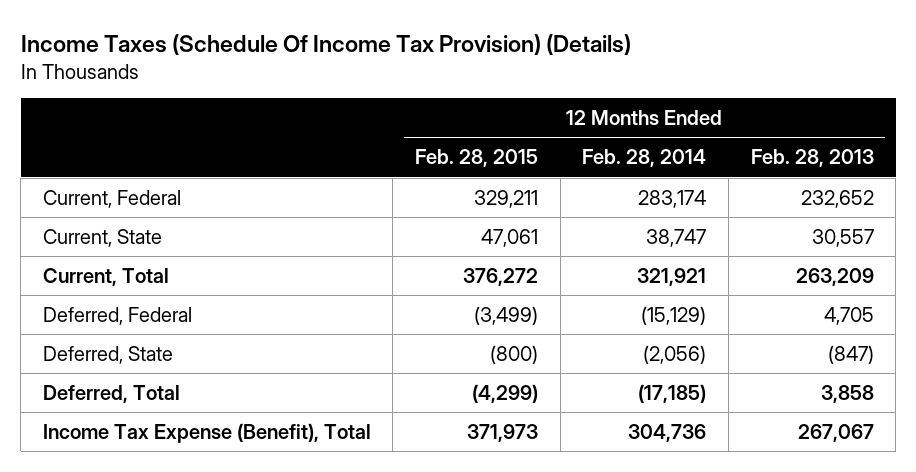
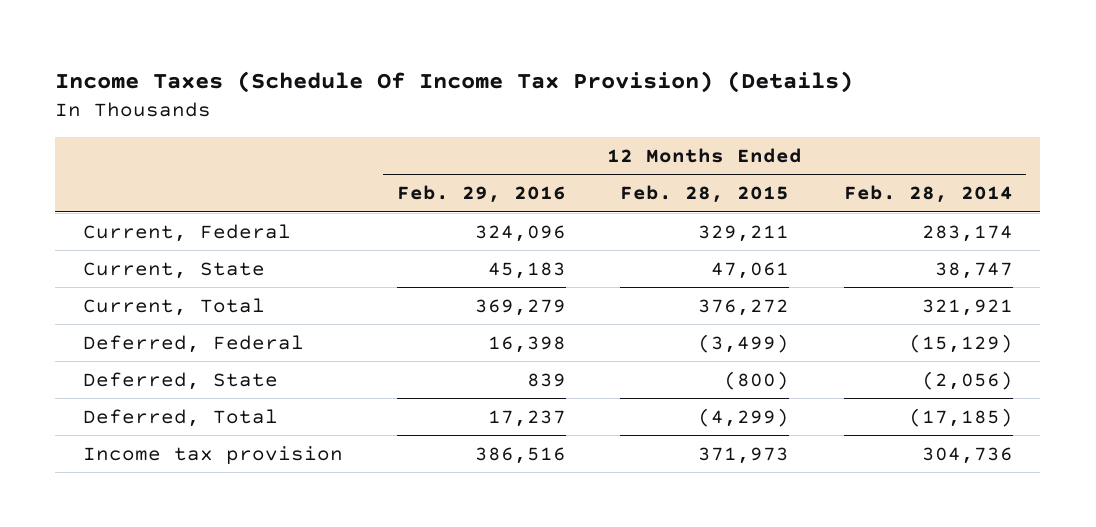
[750,149,874,168] Feb. 28, 2013 -> none
none -> [397,185,567,204] Feb. 29, 2016
[42,422,371,443] Income Tax Expense (Benefit), Total -> [82,445,343,465] Income tax provision

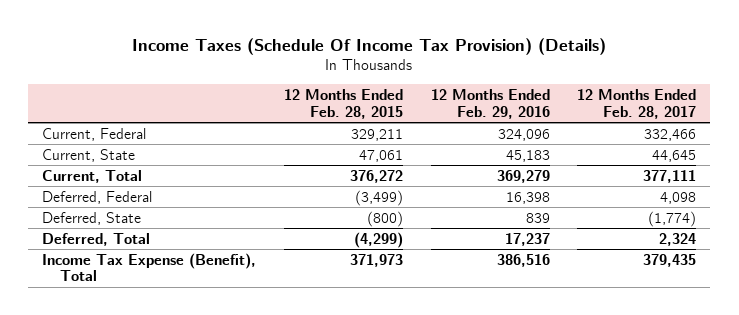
[843,185,1013,204] Feb. 28, 2014 -> none
none -> [577,88,697,119] 12 Months Ended Feb. 28, 2017
[82,445,343,465] Income tax provision -> [42,252,257,282] Income Tax Expense (Benefit), Total

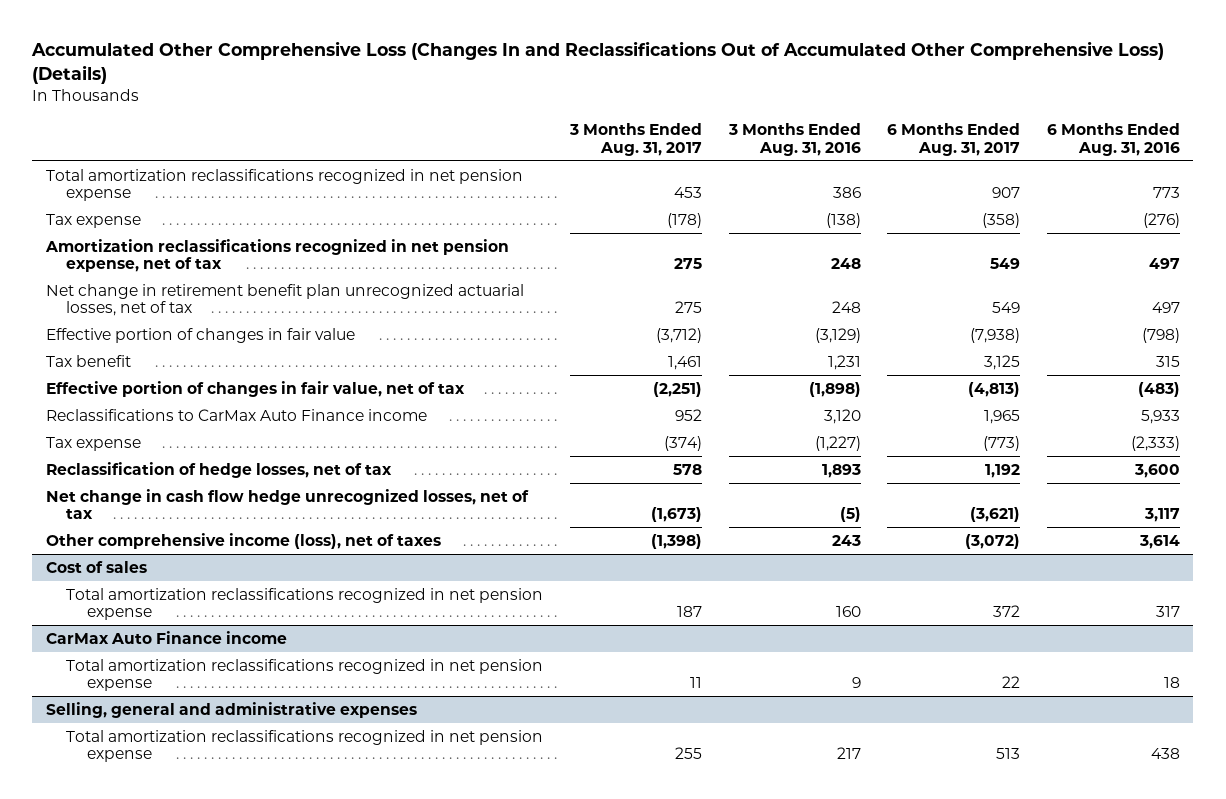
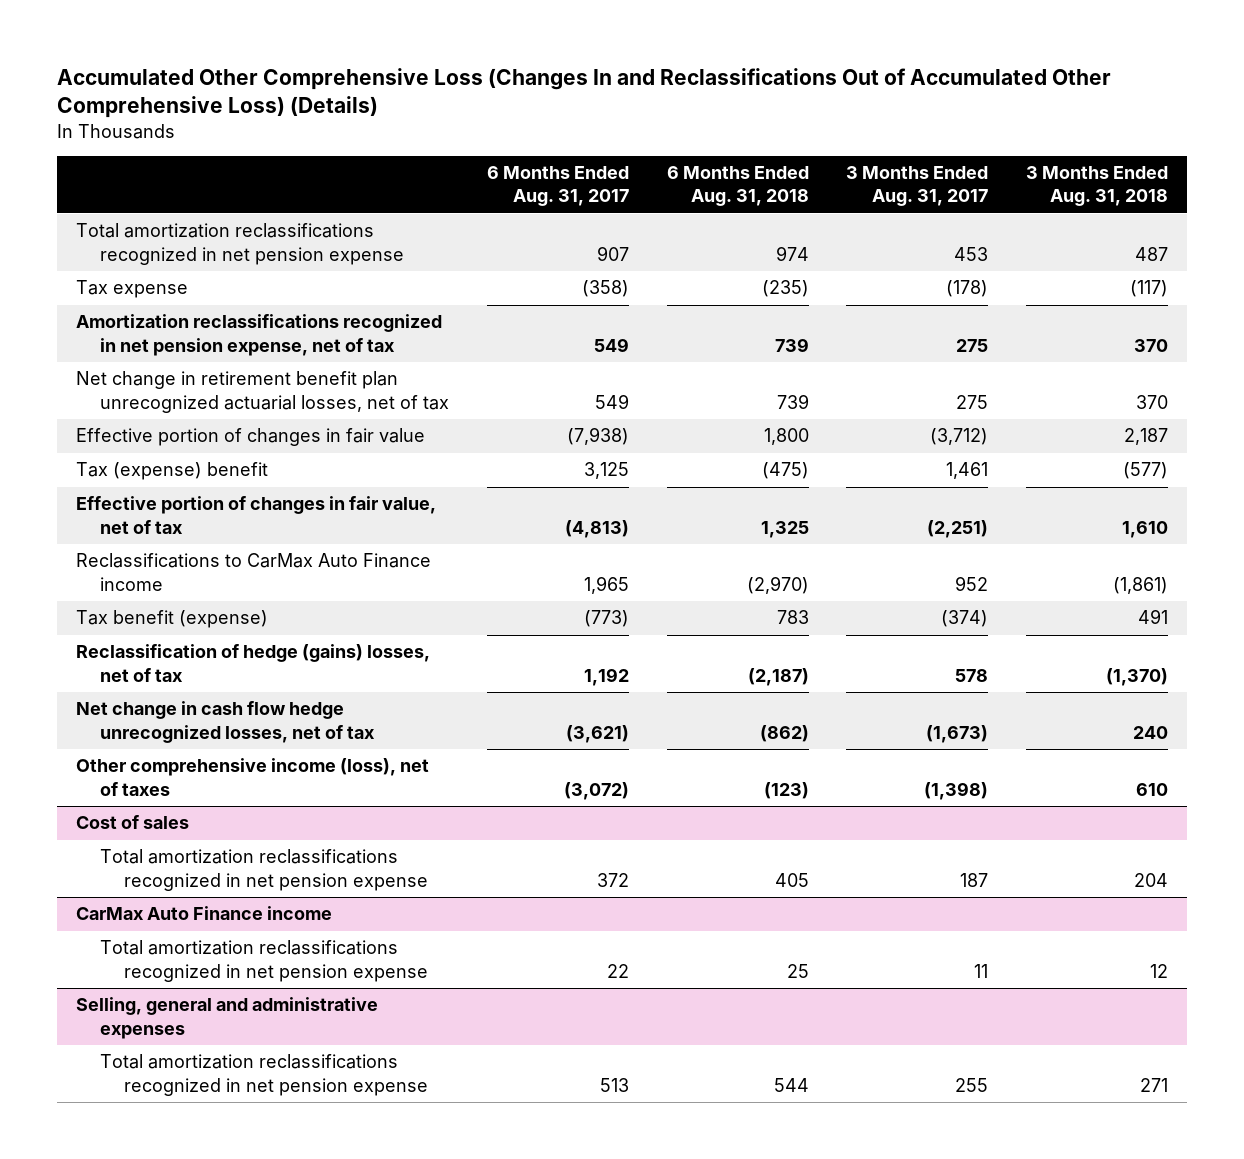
[727,123,861,156] 3 Months Ended Aug. 31, 2016 -> none
[1046,123,1180,156] 6 Months Ended Aug. 31, 2016 -> none
none -> [666,166,809,207] 6 Months Ended Aug. 31, 2018
none -> [1026,166,1169,207] 3 Months Ended Aug. 31, 2018
[45,354,131,367] Tax benefit -> [75,462,268,481] Tax (expense) benefit
[45,436,141,451] Tax expense -> [75,610,268,629] Tax benefit (expense)
[45,461,392,478] Reclassification of hedge losses, net of tax -> [75,644,430,682] Reclassification of hedge (gains) losses, net of tax

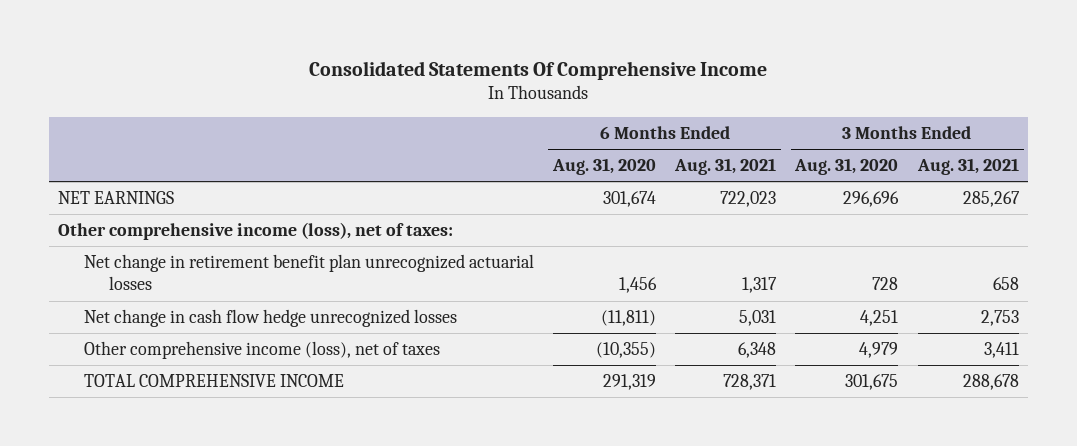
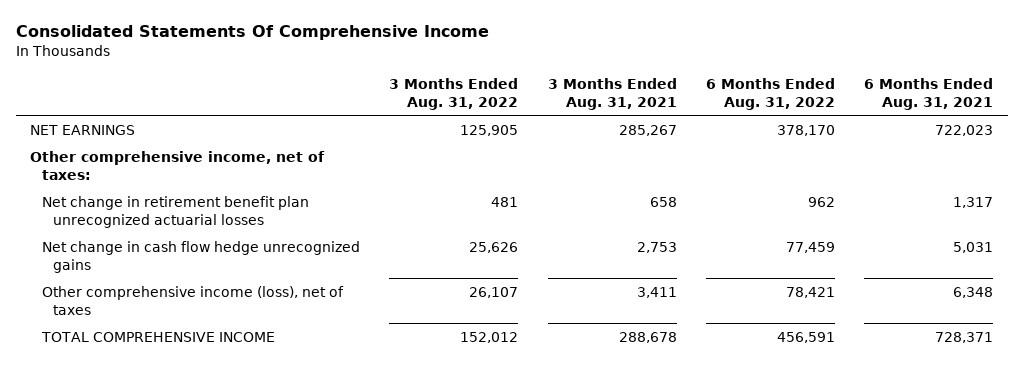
[552,158,657,176] Aug. 31, 2020 -> none
[794,158,899,176] Aug. 31, 2020 -> none
none -> [389,77,519,110] 3 Months Ended Aug. 31, 2022
none -> [705,77,835,110] 6 Months Ended Aug. 31, 2022
[58,222,454,241] Other comprehensive income (loss), net of taxes: -> [30,150,326,180] Other comprehensive income, net of taxes:
[83,309,457,328] Net change in cash flow hedge unrecognized losses -> [41,240,360,273] Net change in cash flow hedge unrecognized gains

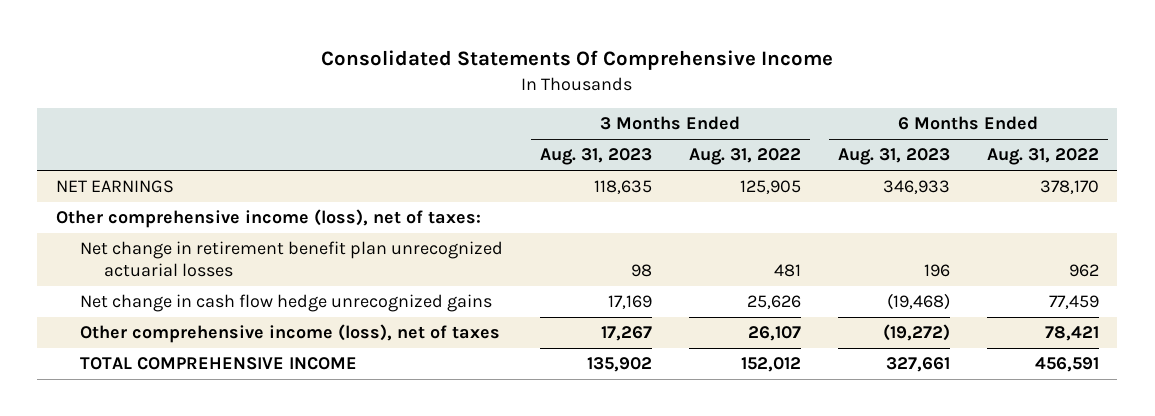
[547,77,677,110] 3 Months Ended Aug. 31, 2021 -> none
[864,77,994,110] 6 Months Ended Aug. 31, 2021 -> none
none -> [539,148,652,166] Aug. 31, 2023
none -> [837,148,950,166] Aug. 31, 2023
[30,150,326,180] Other comprehensive income, net of taxes: -> [55,209,481,229] Other comprehensive income (loss), net of taxes:

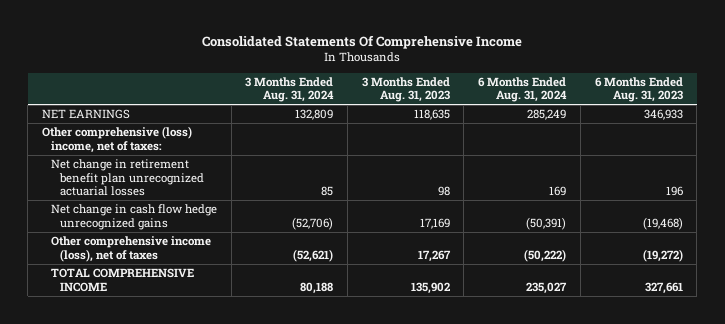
[688,148,801,166] Aug. 31, 2022 -> none
[986,148,1099,166] Aug. 31, 2022 -> none
none -> [245,76,335,103] 3 Months Ended Aug. 31, 2024
none -> [478,76,568,103] 6 Months Ended Aug. 31, 2024
[55,209,481,229] Other comprehensive income (loss), net of taxes: -> [42,126,193,153] Other comprehensive (loss) income, net of taxes:

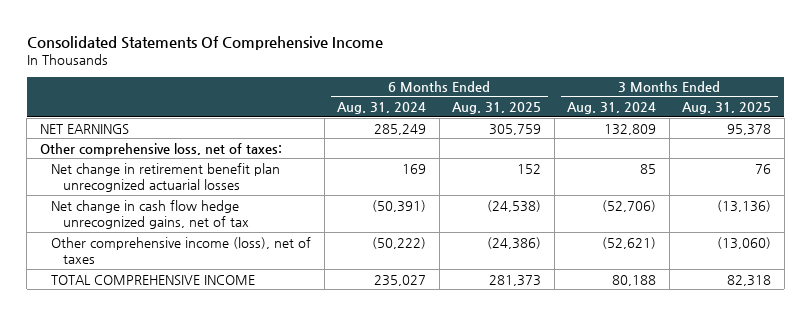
[361,76,450,103] 3 Months Ended Aug. 31, 2023 -> none
[594,76,683,103] 6 Months Ended Aug. 31, 2023 -> none
none -> [452,102,542,115] Aug. 31, 2025
none -> [682,102,772,115] Aug. 31, 2025
[42,126,193,153] Other comprehensive (loss) income, net of taxes: -> [39,142,282,156] Other comprehensive loss, net of taxes:
[50,204,217,230] Net change in cash flow hedge unrecognized gains -> [51,199,249,230] Net change in cash flow hedge unrecognized gains, net of tax

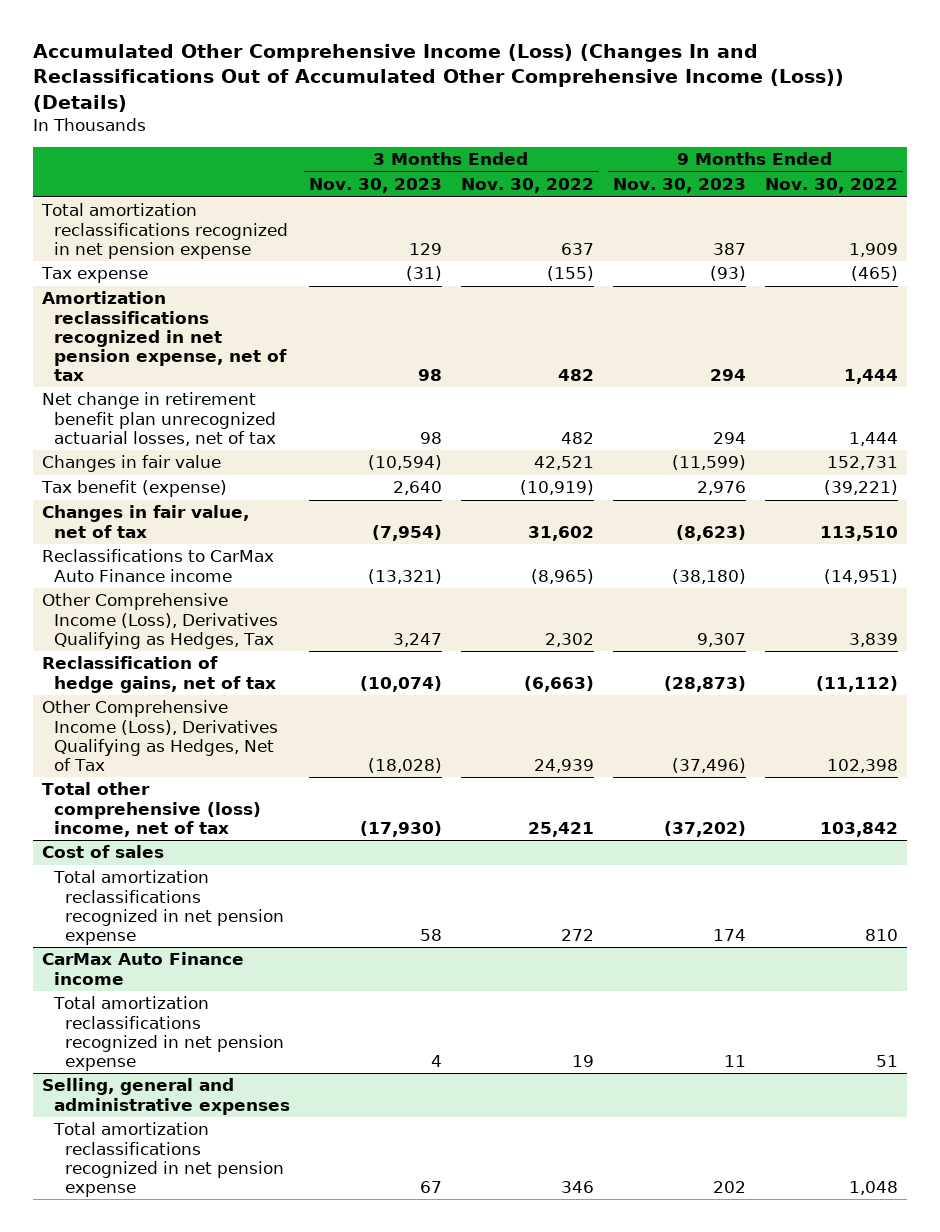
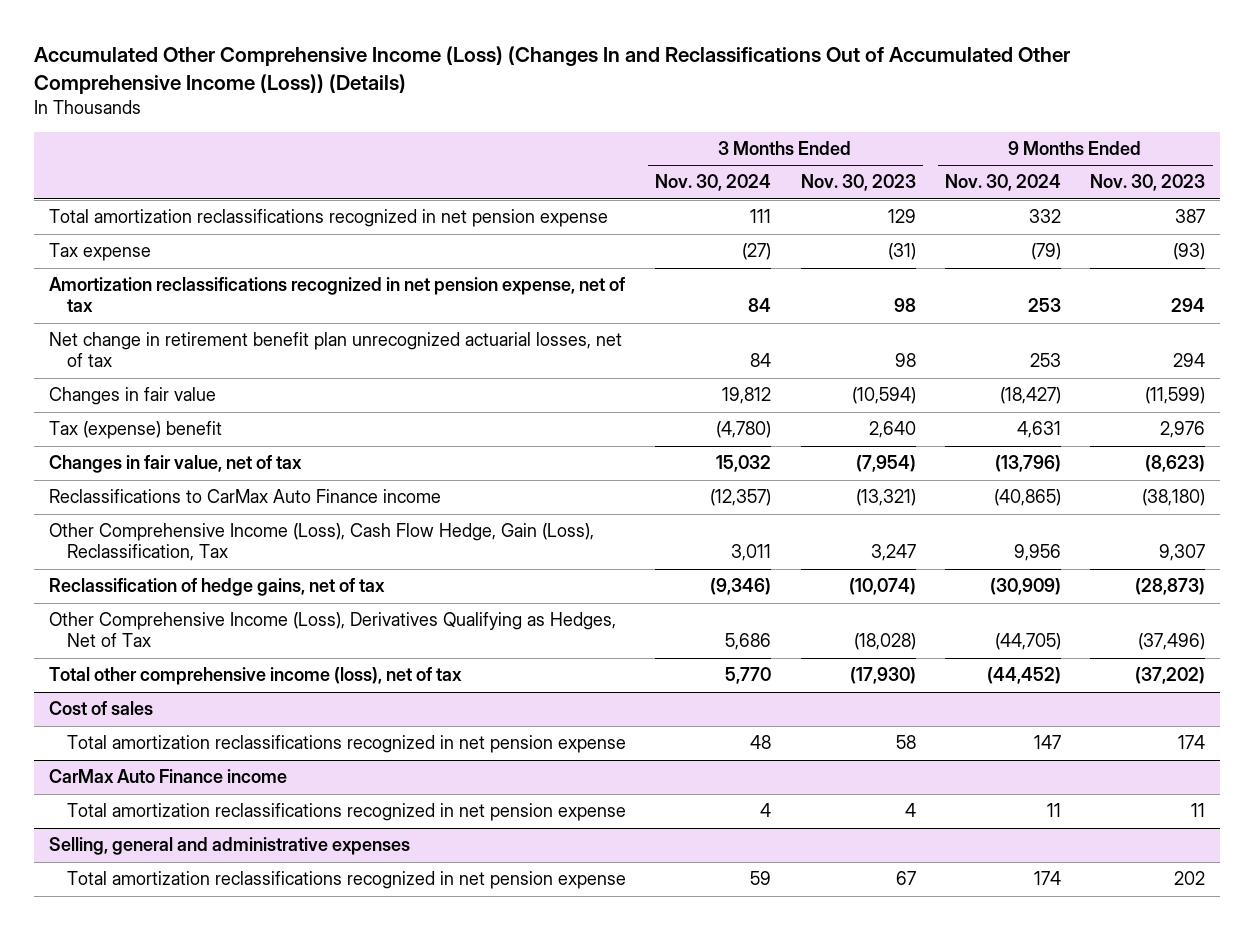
[460,178,594,194] Nov. 30, 2022 -> none
[764,178,898,194] Nov. 30, 2022 -> none
none -> [655,174,772,192] Nov. 30, 2024
none -> [944,174,1061,192] Nov. 30, 2024
[41,480,228,498] Tax benefit (expense) -> [48,421,222,440] Tax (expense) benefit
[42,593,278,649] Other Comprehensive Income (Loss), Derivatives Qualifying as Hedges, Tax -> [48,523,594,562] Other Comprehensive Income (Loss), Cash Flow Hedge, Gain (Loss), Reclassification, Tax
[42,782,261,837] Total other comprehensive (loss) income, net of tax -> [48,667,462,686] Total other comprehensive income (loss), net of tax

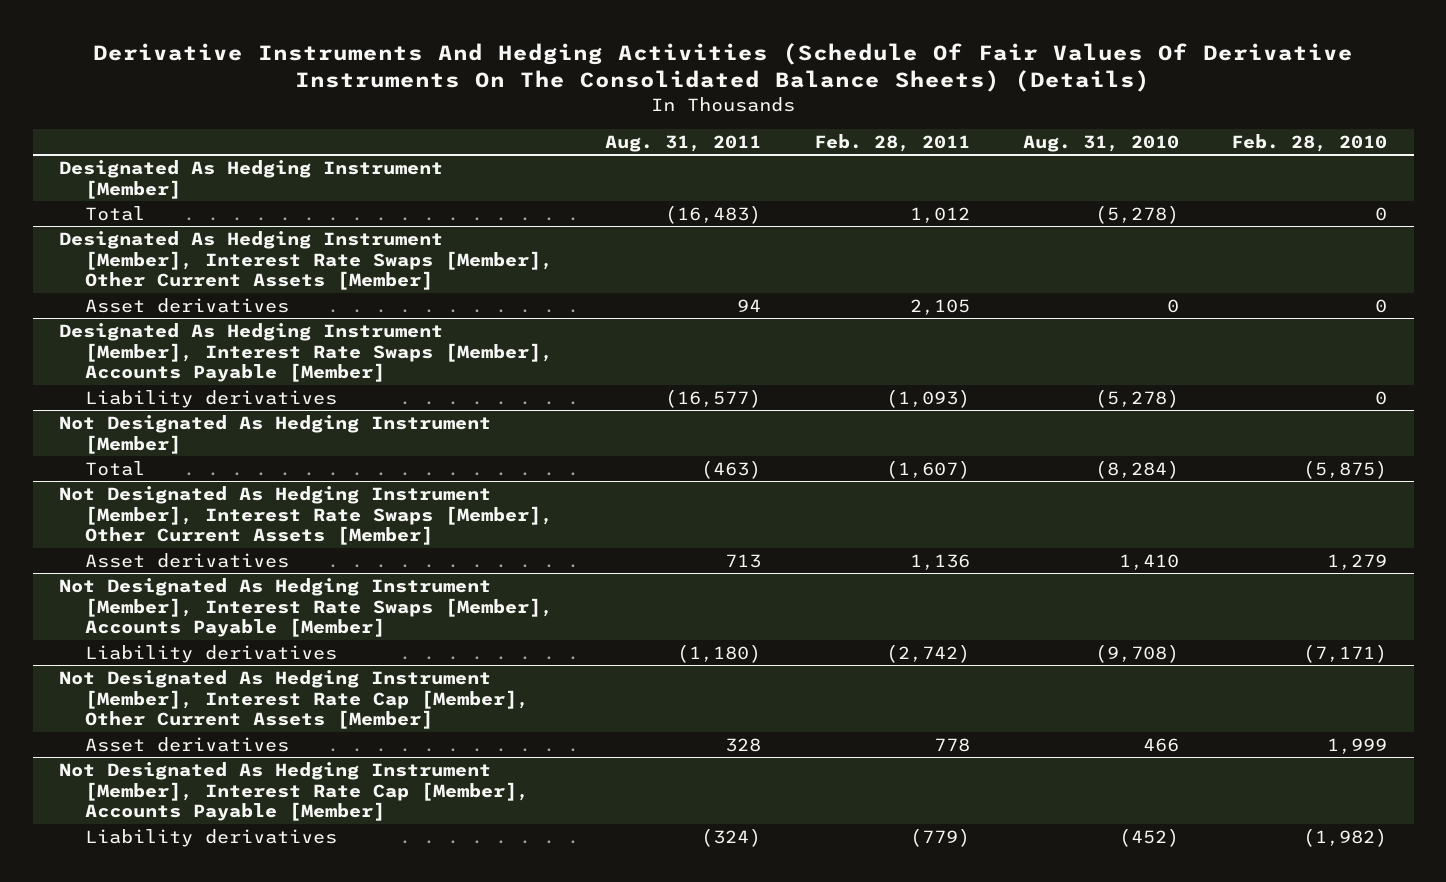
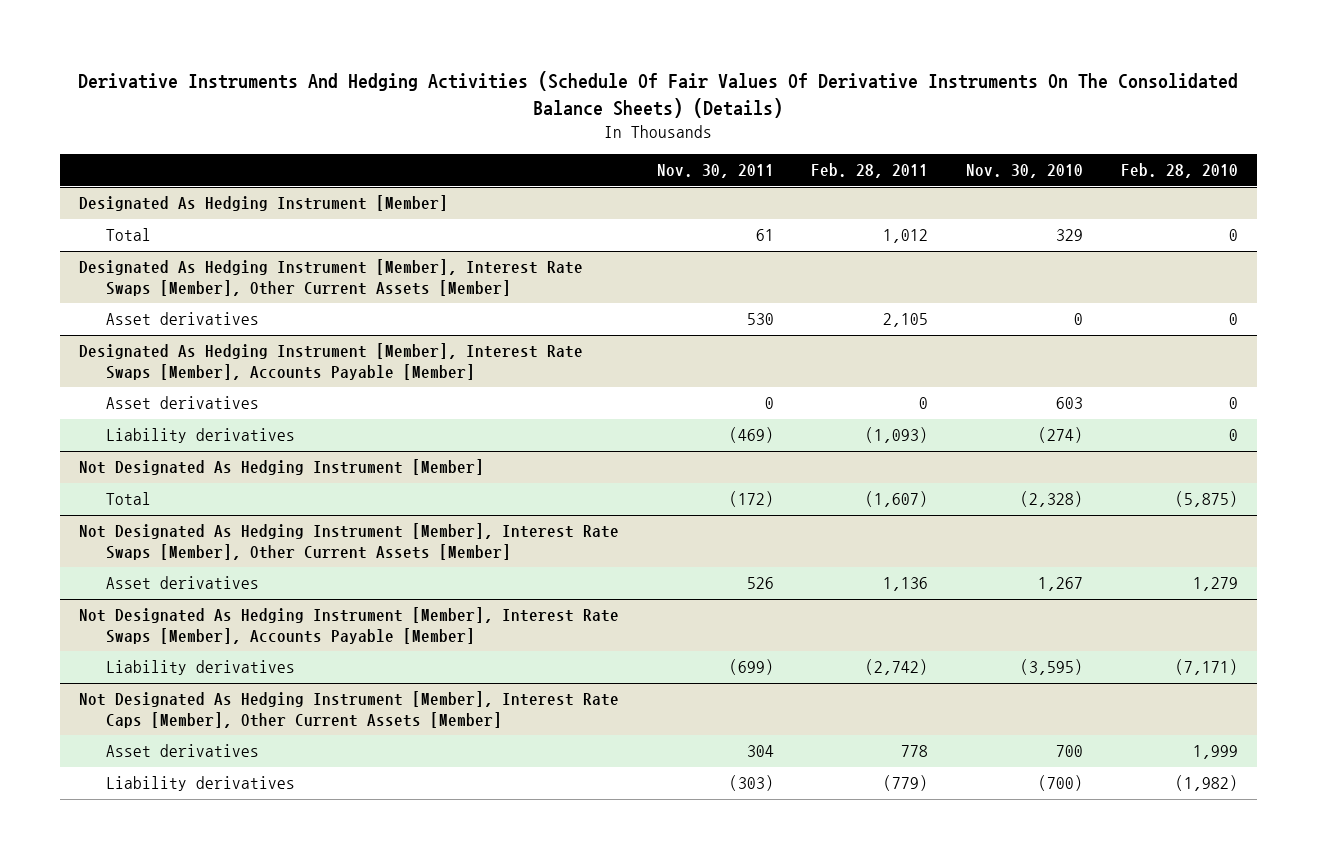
[605,134,762,152] Aug. 31, 2011 -> none
[1022,134,1179,152] Aug. 31, 2010 -> none
none -> [656,164,774,179] Nov. 30, 2011
none -> [966,164,1084,179] Nov. 30, 2010
none -> [105,396,259,410] Asset derivatives
[58,669,529,730] Not Designated As Hedging Instrument [Member], Interest Rate Cap [Member], Other Current Assets [Member] -> [78,691,619,728] Not Designated As Hedging Instrument [Member], Interest Rate Caps [Member], Other Current Assets [Member]
[58,761,529,822] Not Designated As Hedging Instrument [Member], Interest Rate Cap [Member], Accounts Payable [Member] -> none

